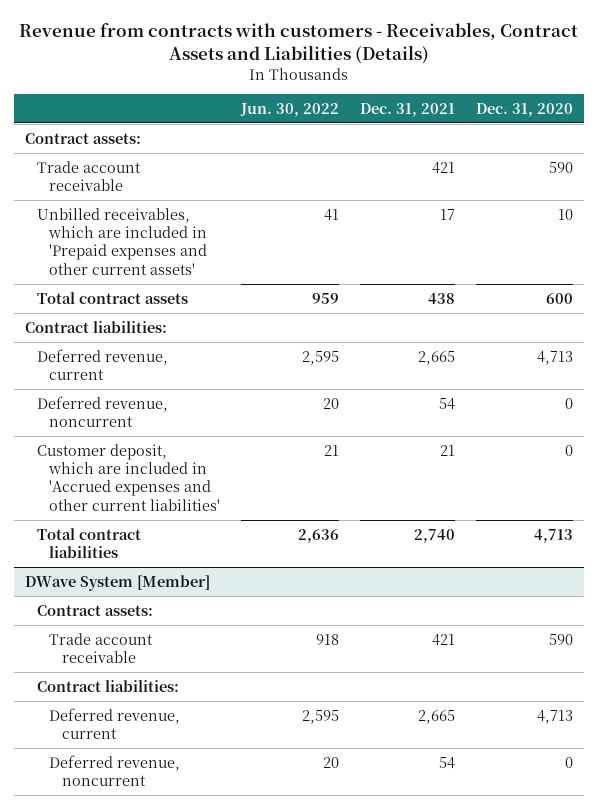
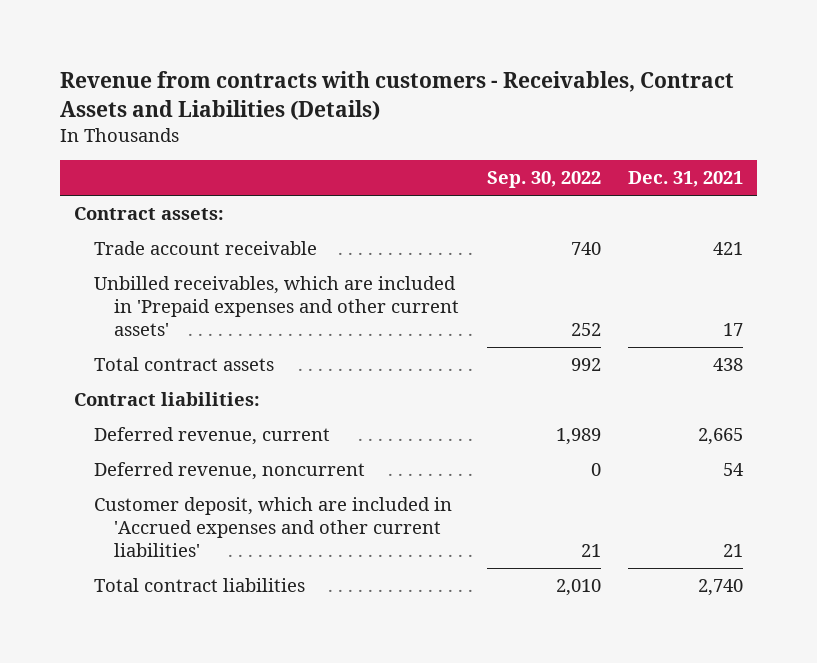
[240,102,340,117] Jun. 30, 2022 -> none
[476,102,574,117] Dec. 31, 2020 -> none
none -> [486,171,601,189] Sep. 30, 2022
[24,574,210,591] DWave System [Member] -> none
[37,604,154,616] Contract assets: -> none
[49,632,154,664] Trade account receivable -> none
[37,679,180,692] Contract liabilities: -> none
[49,707,181,740] Deferred revenue, current -> none
[49,754,181,787] Deferred revenue, noncurrent -> none

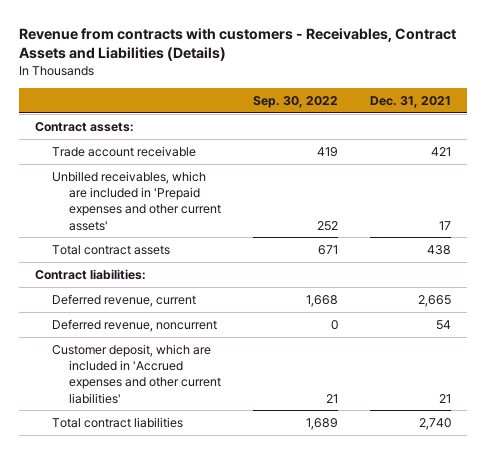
[570,242,601,256] 740 -> [317,146,339,157] 419
[570,358,601,372] 992 -> [318,244,339,255] 671
[555,428,601,446] 1,989 -> [306,294,339,307] 1,668
[555,579,601,597] 2,010 -> [306,417,339,430] 1,689

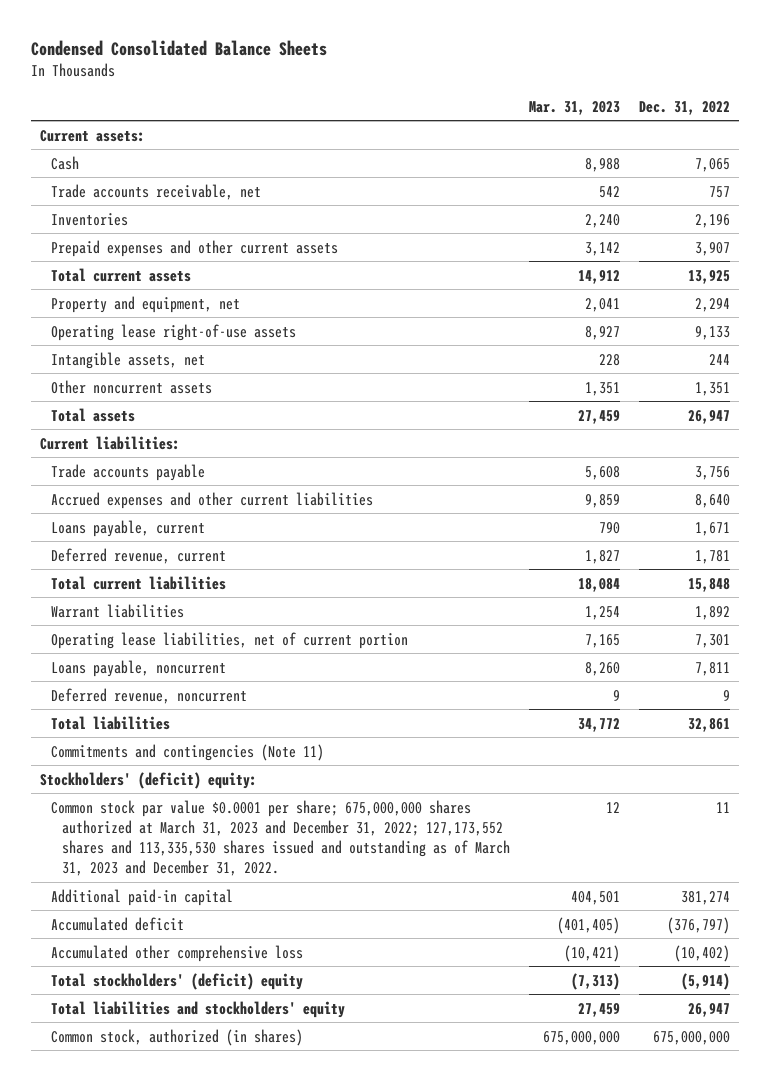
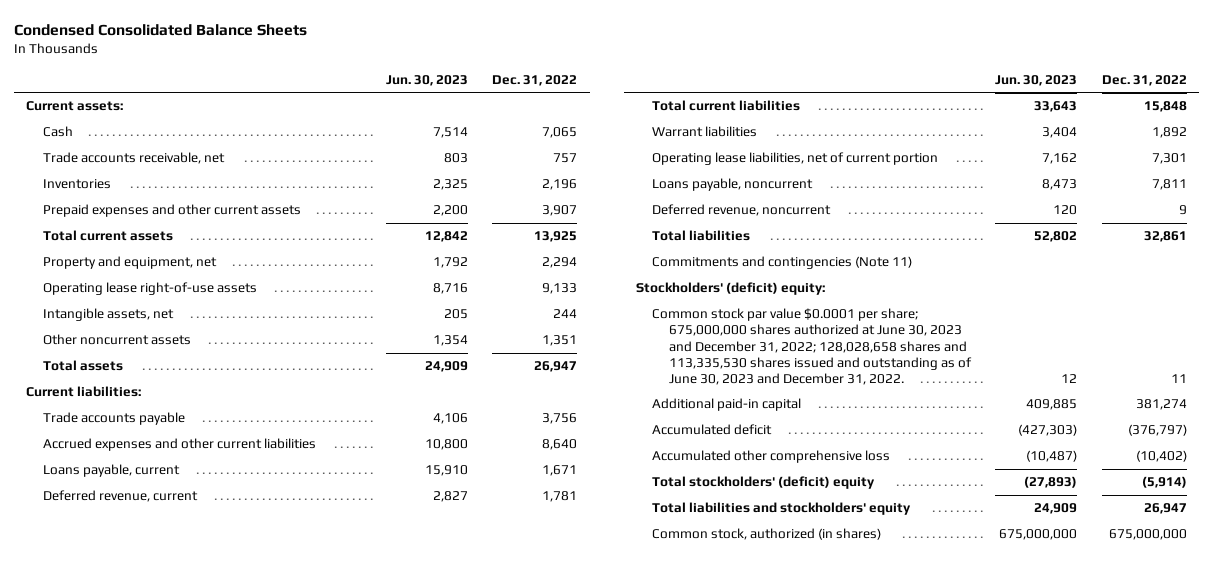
[528,100,620,115] Mar. 31, 2023 -> none
none -> [385,74,468,86] Jun. 30, 2023
[51,799,511,876] Common stock par value $0.0001 per share; 675,000,000 shares authorized at March 31, 2023 and December 31, 2022; 127,173,552 shares and 113,335,530 shares issued and outstanding as of March 31, 2023 and December 31, 2022. -> [652,308,972,385] Common stock par value $0.0001 per share; 675,000,000 shares authorized at June 30, 2023 and December 31, 2022; 128,028,658 shares and 113,335,530 shares issued and outstanding as of June 30, 2023 and December 31, 2022.

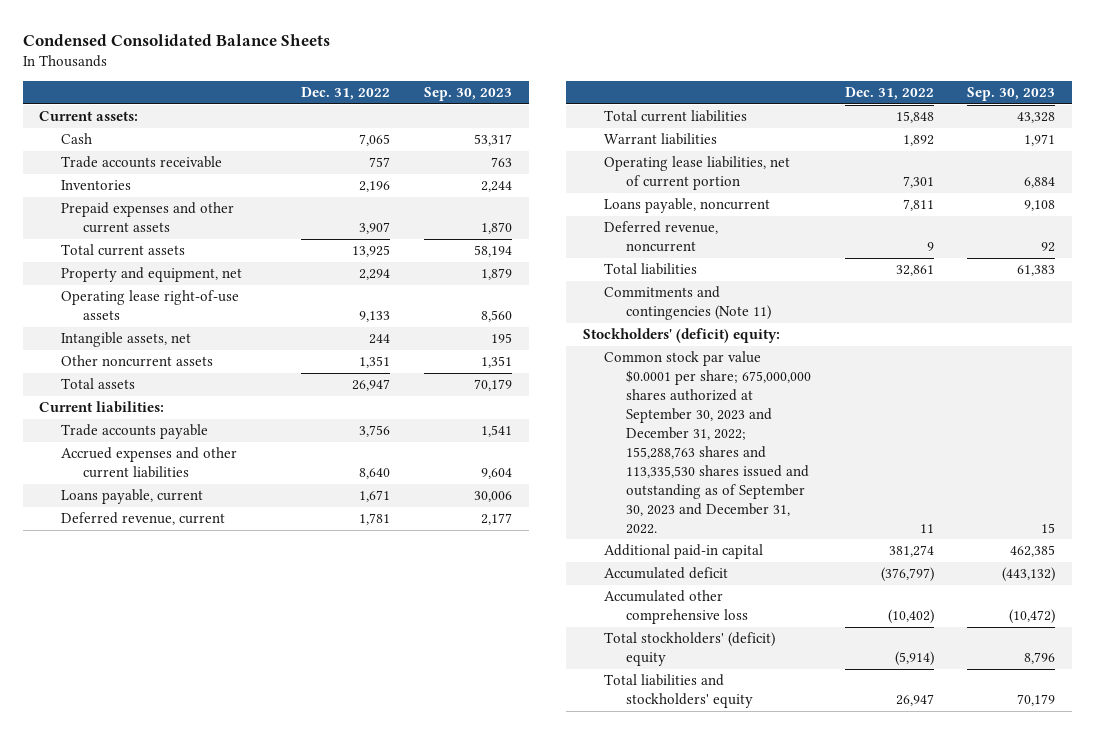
[385,74,468,86] Jun. 30, 2023 -> none
none -> [423,86,512,101] Sep. 30, 2023
[42,152,225,165] Trade accounts receivable, net -> [61,156,223,169] Trade accounts receivable
[652,308,972,385] Common stock par value $0.0001 per share; 675,000,000 shares authorized at June 30, 2023 and December 31, 2022; 128,028,658 shares and 113,335,530 shares issued and outstanding as of June 30, 2023 and December 31, 2022. -> [604,351,812,534] Common stock par value $0.0001 per share; 675,000,000 shares authorized at September 30, 2023 and December 31, 2022; 155,288,763 shares and 113,335,530 shares issued and outstanding as of September 30, 2023 and December 31, 2022.
[652,528,882,541] Common stock, authorized (in shares) -> none

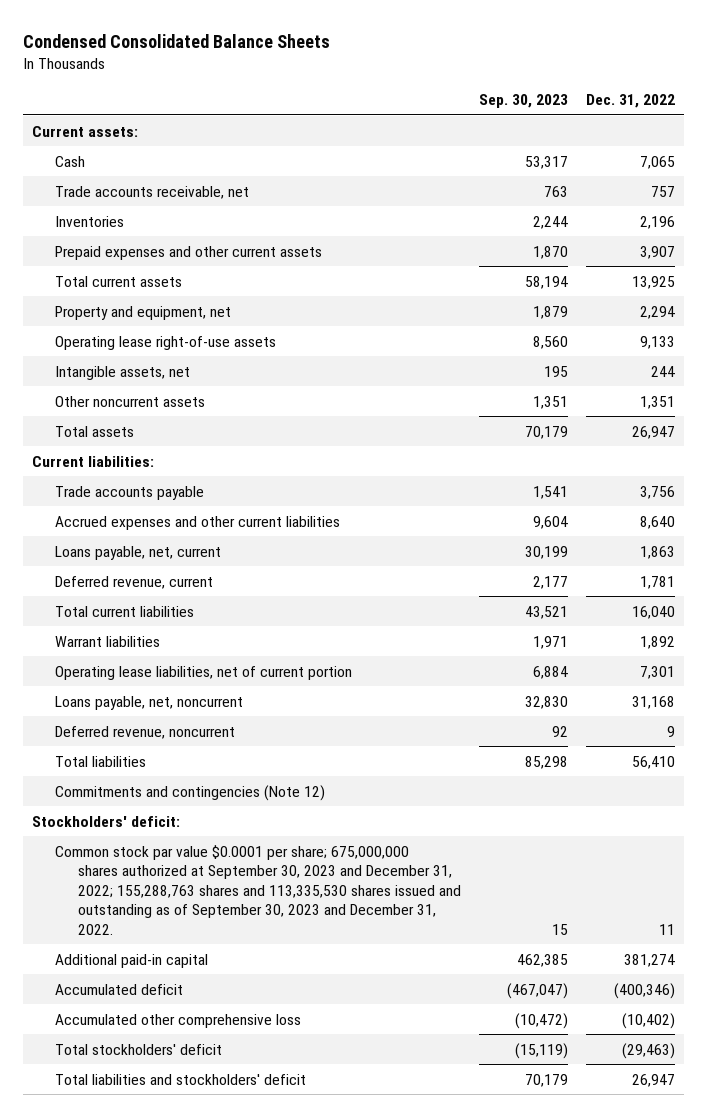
[61,156,223,169] Trade accounts receivable -> [55,185,250,199] Trade accounts receivable, net
[61,489,204,505] Loans payable, current -> [55,545,222,560] Loans payable, net, current
[359,490,391,503] 1,671 -> [640,545,676,559] 1,863
[473,491,512,503] 30,006 -> [525,545,569,559] 30,199
[895,111,934,124] 15,848 -> [632,605,676,619] 16,040
[1017,112,1056,124] 43,328 -> [525,605,569,619] 43,521
[604,198,771,214] Loans payable, noncurrent -> [55,695,244,710] Loans payable, net, noncurrent
[902,199,934,212] 7,811 -> [632,695,676,709] 31,168
[1024,200,1056,212] 9,108 -> [525,695,569,709] 32,830
[895,265,934,277] 32,861 -> [632,755,676,769] 56,410
[1017,265,1056,277] 61,383 -> [525,755,569,769] 85,298
[604,286,772,321] Commitments and contingencies (Note 11) -> [55,784,326,801] Commitments and contingencies (Note 12)
[582,328,780,344] Stockholders' (deficit) equity: -> [32,815,181,827] Stockholders' deficit:
[880,567,934,583] (376,797) -> [614,982,676,999] (400,346)
[1002,567,1056,583] (443,132) -> [507,982,569,999] (467,047)
[604,632,776,667] Total stockholders' (deficit) equity -> [55,1043,223,1055] Total stockholders' deficit
[894,651,934,667] (5,914) -> [622,1042,676,1059] (29,463)
[1024,652,1056,665] 8,796 -> [515,1042,569,1059] (15,119)
[604,674,754,709] Total liabilities and stockholders' equity -> [55,1073,307,1085] Total liabilities and stockholders' deficit

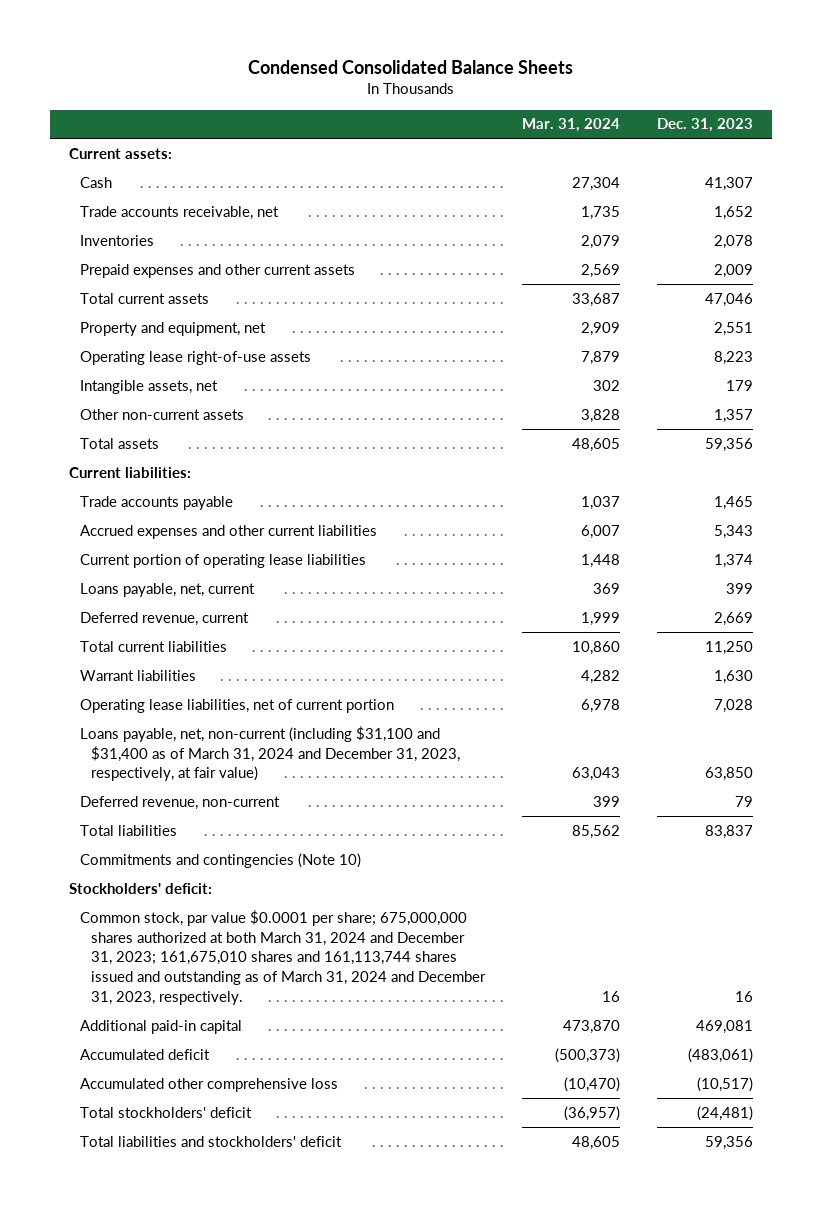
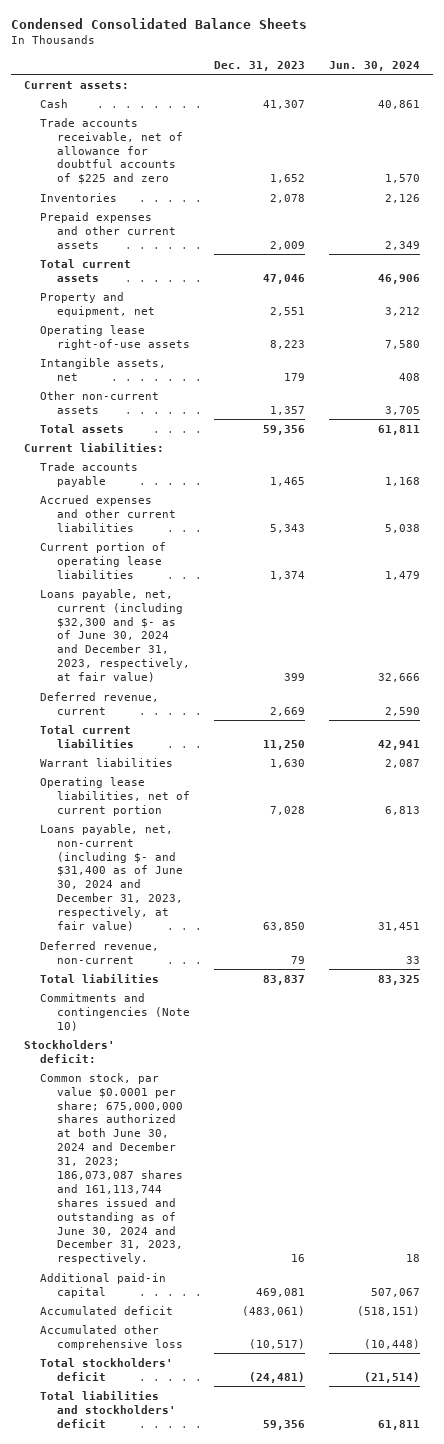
[522,118,621,133] Mar. 31, 2024 -> none
none -> [329,60,421,71] Jun. 30, 2024
[79,205,279,220] Trade accounts receivable, net -> [40,117,183,185] Trade accounts receivable, net of allowance for doubtful accounts of $225 and zero
[79,582,255,597] Loans payable, net, current -> [40,588,190,683] Loans payable, net, current (including $32,300 and $- as of June 30, 2024 and December 31, 2023, respectively, at fair value)
[79,725,461,782] Loans payable, net, non-current (including $31,100 and $31,400 as of March 31, 2024 and December 31, 2023, respectively, at fair value) -> [40,823,183,932] Loans payable, net, non-current (including $- and $31,400 as of June 30, 2024 and December 31, 2023, respectively, at fair value)
[79,909,487,1005] Common stock, par value $0.0001 per share; 675,000,000 shares authorized at both March 31, 2024 and December 31, 2023; 161,675,010 shares and 161,113,744 shares issued and outstanding as of March 31, 2024 and December 31, 2023, respectively. -> [40,1072,183,1265] Common stock, par value $0.0001 per share; 675,000,000 shares authorized at both June 30, 2024 and December 31, 2023; 186,073,087 shares and 161,113,744 shares issued and outstanding as of June 30, 2024 and December 31, 2023, respectively.

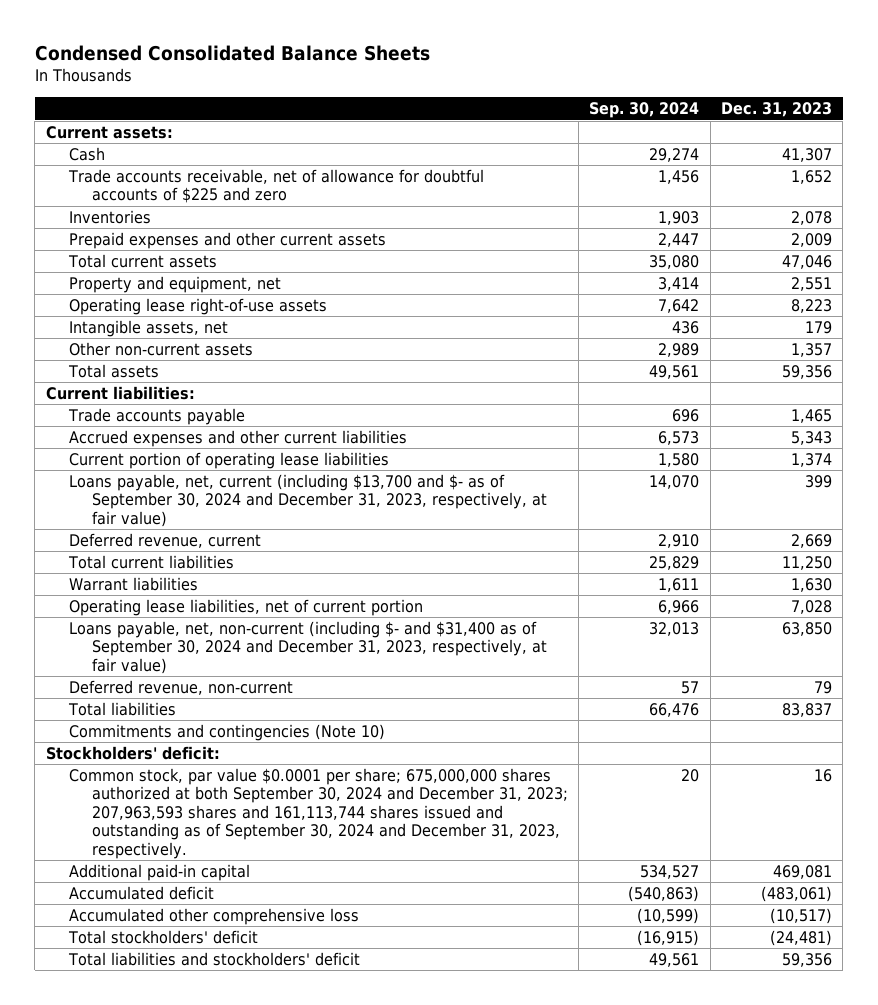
[329,60,421,71] Jun. 30, 2024 -> none
none -> [589,102,700,119] Sep. 30, 2024
[40,588,190,683] Loans payable, net, current (including $32,300 and $- as of June 30, 2024 and December 31, 2023, respectively, at fair value) -> [68,473,547,527] Loans payable, net, current (including $13,700 and $- as of September 30, 2024 and December 31, 2023, respectively, at fair value)
[40,823,183,932] Loans payable, net, non-current (including $- and $31,400 as of June 30, 2024 and December 31, 2023, respectively, at fair value) -> [68,620,547,674] Loans payable, net, non-current (including $- and $31,400 as of September 30, 2024 and December 31, 2023, respectively, at fair value)
[40,1072,183,1265] Common stock, par value $0.0001 per share; 675,000,000 shares authorized at both June 30, 2024 and December 31, 2023; 186,073,087 shares and 161,113,744 shares issued and outstanding as of June 30, 2024 and December 31, 2023, respectively. -> [68,767,568,859] Common stock, par value $0.0001 per share; 675,000,000 shares authorized at both September 30, 2024 and December 31, 2023; 207,963,593 shares and 161,113,744 shares issued and outstanding as of September 30, 2024 and December 31, 2023, respectively.

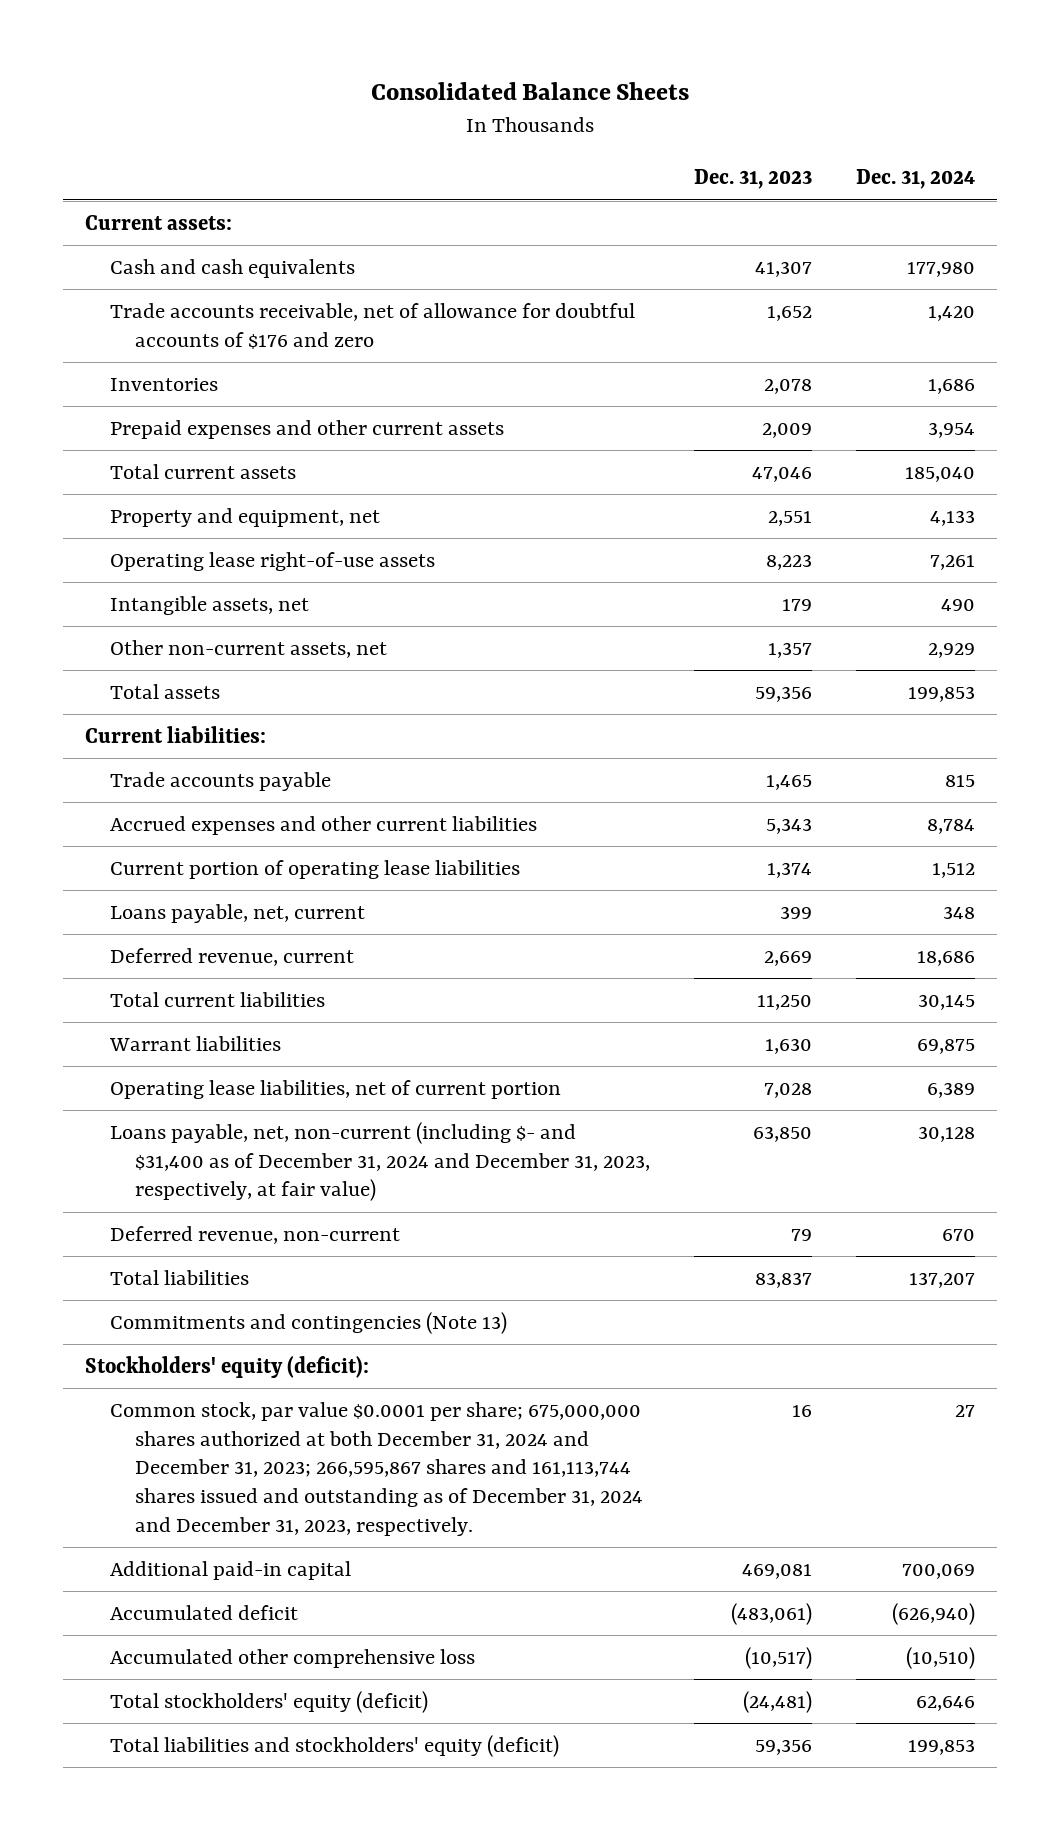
[34,44,430,61] Condensed Consolidated Balance Sheets -> [371,81,690,100] Consolidated Balance Sheets
[589,102,700,119] Sep. 30, 2024 -> none
none -> [856,169,976,190] Dec. 31, 2024
[68,146,105,161] Cash -> [109,258,355,278] Cash and cash equivalents
[67,168,484,204] Trade accounts receivable, net of allowance for doubtful accounts of $225 and zero -> [109,302,635,349] Trade accounts receivable, net of allowance for doubtful accounts of $176 and zero
[68,341,253,356] Other non-current assets -> [109,639,387,658] Other non-current assets, net
[68,473,547,527] Loans payable, net, current (including $13,700 and $- as of September 30, 2024 and December 31, 2023, respectively, at fair value) -> [109,903,365,923] Loans payable, net, current
[68,620,547,674] Loans payable, net, non-current (including $- and $31,400 as of September 30, 2024 and December 31, 2023, respectively, at fair value) -> [109,1121,650,1202] Loans payable, net, non-current (including $- and $31,400 as of December 31, 2024 and December 31, 2023, respectively, at fair value)
[68,723,385,741] Commitments and contingencies (Note 10) -> [109,1311,507,1334] Commitments and contingencies (Note 13)
[45,745,220,760] Stockholders' deficit: -> [84,1355,369,1378] Stockholders' equity (deficit):
[68,767,568,859] Common stock, par value $0.0001 per share; 675,000,000 shares authorized at both September 30, 2024 and December 31, 2023; 207,963,593 shares and 161,113,744 shares issued and outstanding as of September 30, 2024 and December 31, 2023, respectively. -> [109,1401,643,1536] Common stock, par value $0.0001 per share; 675,000,000 shares authorized at both December 31, 2024 and December 31, 2023; 266,595,867 shares and 161,113,744 shares issued and outstanding as of December 31, 2024 and December 31, 2023, respectively.
[67,929,258,944] Total stockholders' deficit -> [109,1690,428,1713] Total stockholders' equity (deficit)
[67,951,360,966] Total liabilities and stockholders' deficit -> [109,1734,559,1757] Total liabilities and stockholders' equity (deficit)

